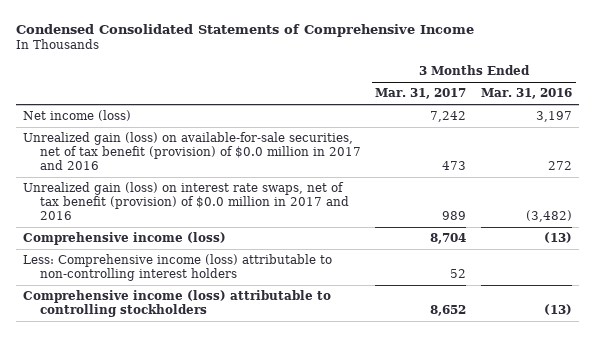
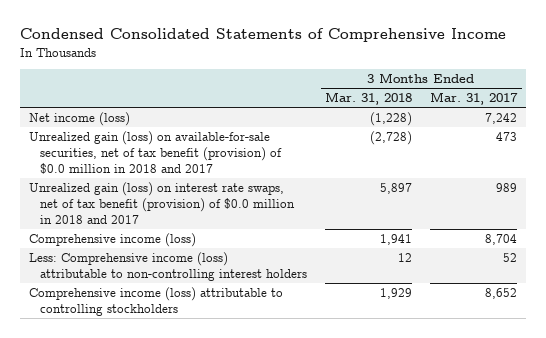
[481,88,573,100] Mar. 31, 2016 -> none
none -> [325,92,413,106] Mar. 31, 2018
[23,132,361,171] Unrealized gain (loss) on available-for-sale securities, net of tax benefit (provision) of $0.0 million in 2017 and 2016 -> [28,130,283,174] Unrealized gain (loss) on available-for-sale securities, net of tax benefit (provision) of $0.0 million in 2018 and 2017
[23,182,349,221] Unrealized gain (loss) on interest rate swaps, net of tax benefit (provision) of $0.0 million in 2017 and 2016 -> [28,181,296,224] Unrealized gain (loss) on interest rate swaps, net of tax benefit (provision) of $0.0 million in 2018 and 2017

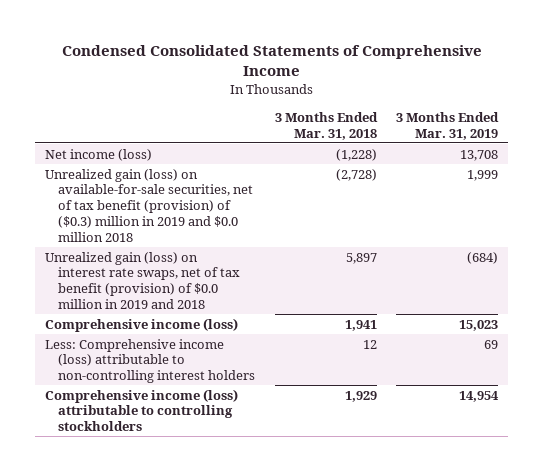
[430,92,519,106] Mar. 31, 2017 -> none
none -> [396,112,500,140] 3 Months Ended Mar. 31, 2019
[28,130,283,174] Unrealized gain (loss) on available-for-sale securities, net of tax benefit (provision) of $0.0 million in 2018 and 2017 -> [44,168,253,242] Unrealized gain (loss) on available-for-sale securities, net of tax benefit (provision) of ($0.3) million in 2019 and $0.0 million 2018
[28,181,296,224] Unrealized gain (loss) on interest rate swaps, net of tax benefit (provision) of $0.0 million in 2018 and 2017 -> [44,251,240,309] Unrealized gain (loss) on interest rate swaps, net of tax benefit (provision) of $0.0 million in 2019 and 2018

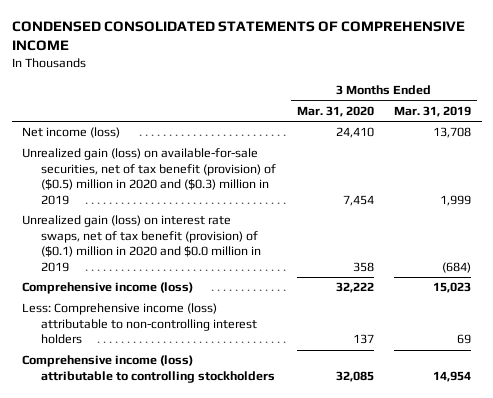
[61,44,482,77] Condensed Consolidated Statements of Comprehensive Income -> [11,21,465,52] CONDENSED CONSOLIDATED STATEMENTS OF COMPREHENSIVE INCOME
[274,112,378,140] 3 Months Ended Mar. 31, 2018 -> none
none -> [296,105,374,117] Mar. 31, 2020
[44,168,253,242] Unrealized gain (loss) on available-for-sale securities, net of tax benefit (provision) of ($0.3) million in 2019 and $0.0 million 2018 -> [22,148,276,205] Unrealized gain (loss) on available-for-sale securities, net of tax benefit (provision) of ($0.5) million in 2020 and ($0.3) million in 2019
[44,251,240,309] Unrealized gain (loss) on interest rate swaps, net of tax benefit (provision) of $0.0 million in 2019 and 2018 -> [22,215,261,272] Unrealized gain (loss) on interest rate swaps, net of tax benefit (provision) of ($0.1) million in 2020 and $0.0 million in 2019

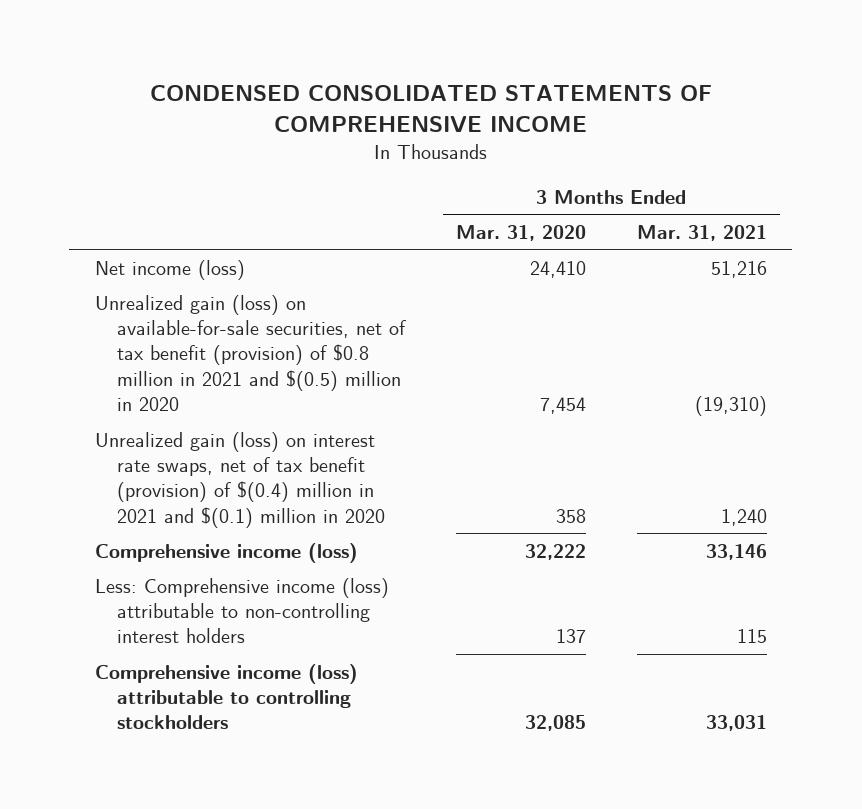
[394,105,472,117] Mar. 31, 2019 -> none
none -> [636,224,767,241] Mar. 31, 2021
[22,148,276,205] Unrealized gain (loss) on available-for-sale securities, net of tax benefit (provision) of ($0.5) million in 2020 and ($0.3) million in 2019 -> [94,294,406,412] Unrealized gain (loss) on available-for-sale securities, net of tax benefit (provision) of $0.8 million in 2021 and $(0.5) million in 2020
[22,215,261,272] Unrealized gain (loss) on interest rate swaps, net of tax benefit (provision) of ($0.1) million in 2020 and $0.0 million in 2019 -> [94,431,385,528] Unrealized gain (loss) on interest rate swaps, net of tax benefit (provision) of $(0.4) million in 2021 and $(0.1) million in 2020

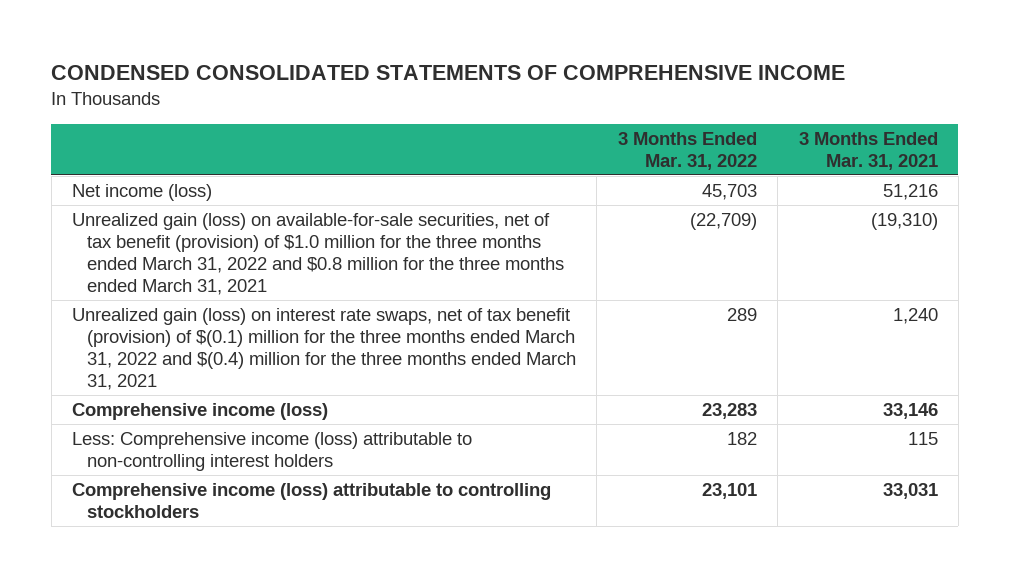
[455,224,586,241] Mar. 31, 2020 -> none
none -> [617,131,757,170] 3 Months Ended Mar. 31, 2022
[94,294,406,412] Unrealized gain (loss) on available-for-sale securities, net of tax benefit (provision) of $0.8 million in 2021 and $(0.5) million in 2020 -> [72,212,565,295] Unrealized gain (loss) on available-for-sale securities, net of tax benefit (provision) of $1.0 million for the three months ended March 31, 2022 and $0.8 million for the three months ended March 31, 2021
[94,431,385,528] Unrealized gain (loss) on interest rate swaps, net of tax benefit (provision) of $(0.4) million in 2021 and $(0.1) million in 2020 -> [72,307,577,390] Unrealized gain (loss) on interest rate swaps, net of tax benefit (provision) of $(0.1) million for the three months ended March 31, 2022 and $(0.4) million for the three months ended March 31, 2021

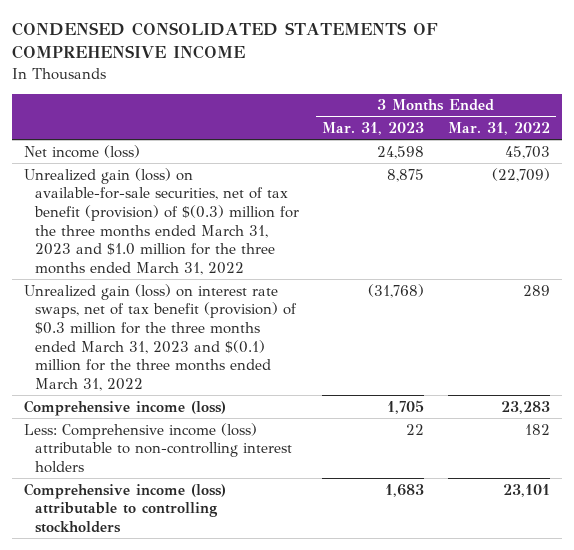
[798,131,938,170] 3 Months Ended Mar. 31, 2021 -> none
none -> [322,121,425,135] Mar. 31, 2023
[72,212,565,295] Unrealized gain (loss) on available-for-sale securities, net of tax benefit (provision) of $1.0 million for the three months ended March 31, 2022 and $0.8 million for the three months ended March 31, 2021 -> [23,167,299,275] Unrealized gain (loss) on available-for-sale securities, net of tax benefit (provision) of $(0.3) million for the three months ended March 31, 2023 and $1.0 million for the three months ended March 31, 2022
[72,307,577,390] Unrealized gain (loss) on interest rate swaps, net of tax benefit (provision) of $(0.1) million for the three months ended March 31, 2022 and $(0.4) million for the three months ended March 31, 2021 -> [23,283,297,391] Unrealized gain (loss) on interest rate swaps, net of tax benefit (provision) of $0.3 million for the three months ended March 31, 2023 and $(0.1) million for the three months ended March 31, 2022

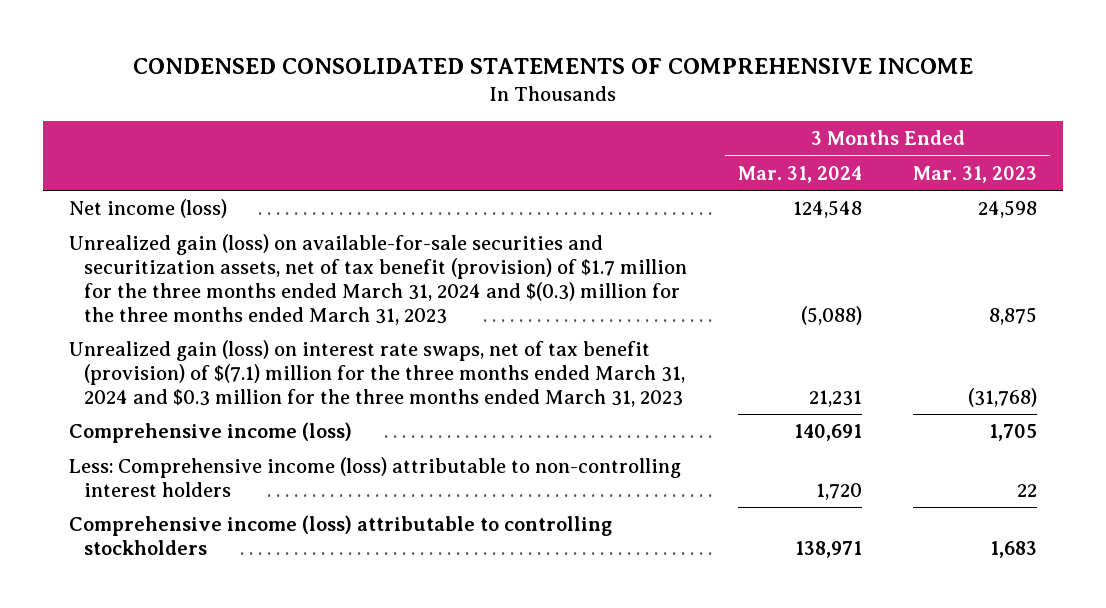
[447,121,550,135] Mar. 31, 2022 -> none
none -> [737,165,862,183] Mar. 31, 2024
[23,167,299,275] Unrealized gain (loss) on available-for-sale securities, net of tax benefit (provision) of $(0.3) million for the three months ended March 31, 2023 and $1.0 million for the three months ended March 31, 2022 -> [68,234,687,325] Unrealized gain (loss) on available-for-sale securities and securitization assets, net of tax benefit (provision) of $1.7 million for the three months ended March 31, 2024 and $(0.3) million for the three months ended March 31, 2023
[23,283,297,391] Unrealized gain (loss) on interest rate swaps, net of tax benefit (provision) of $0.3 million for the three months ended March 31, 2023 and $(0.1) million for the three months ended March 31, 2022 -> [68,340,685,407] Unrealized gain (loss) on interest rate swaps, net of tax benefit (provision) of $(7.1) million for the three months ended March 31, 2024 and $0.3 million for the three months ended March 31, 2023

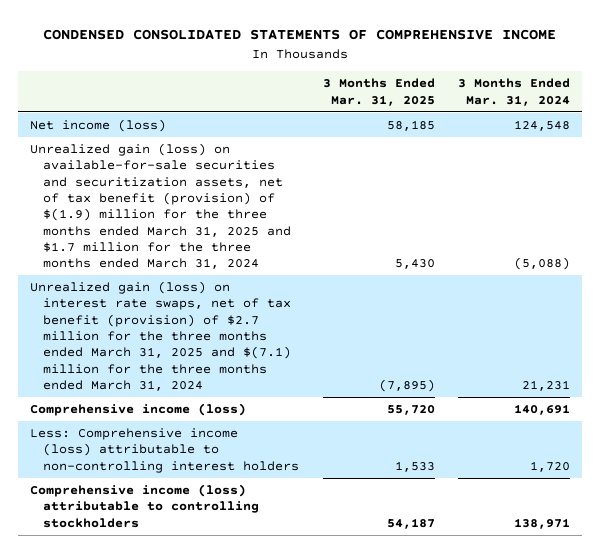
[913,165,1038,183] Mar. 31, 2023 -> none
none -> [322,78,435,106] 3 Months Ended Mar. 31, 2025
[68,234,687,325] Unrealized gain (loss) on available-for-sale securities and securitization assets, net of tax benefit (provision) of $1.7 million for the three months ended March 31, 2024 and $(0.3) million for the three months ended March 31, 2023 -> [30,143,291,270] Unrealized gain (loss) on available-for-sale securities and securitization assets, net of tax benefit (provision) of $(1.9) million for the three months ended March 31, 2025 and $1.7 million for the three months ended March 31, 2024
[68,340,685,407] Unrealized gain (loss) on interest rate swaps, net of tax benefit (provision) of $(7.1) million for the three months ended March 31, 2024 and $0.3 million for the three months ended March 31, 2023 -> [30,281,291,391] Unrealized gain (loss) on interest rate swaps, net of tax benefit (provision) of $2.7 million for the three months ended March 31, 2025 and $(7.1) million for the three months ended March 31, 2024

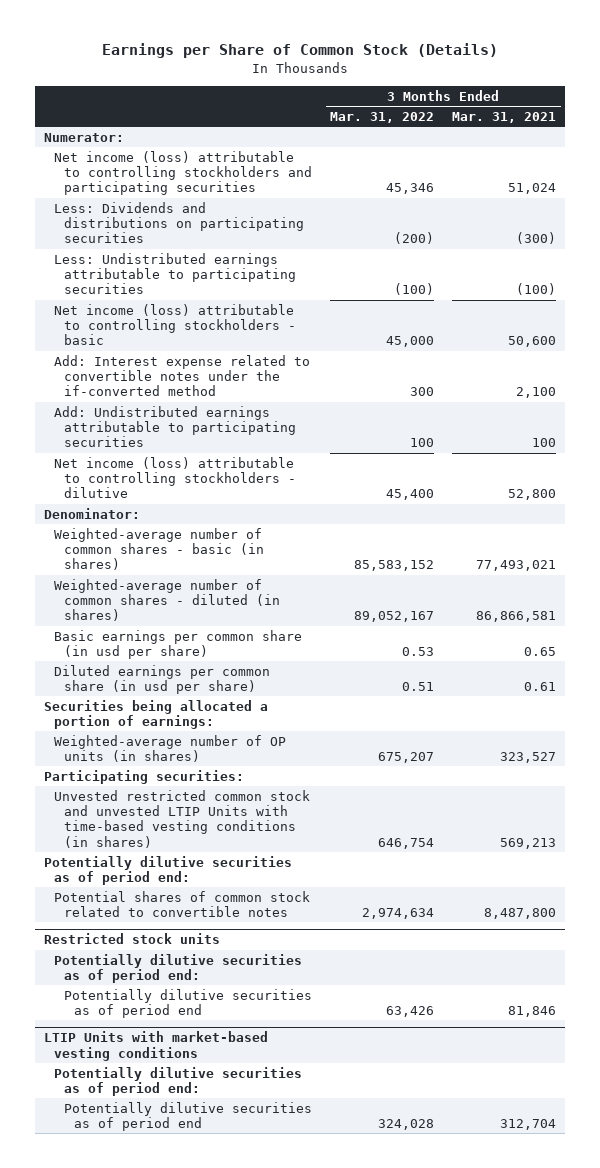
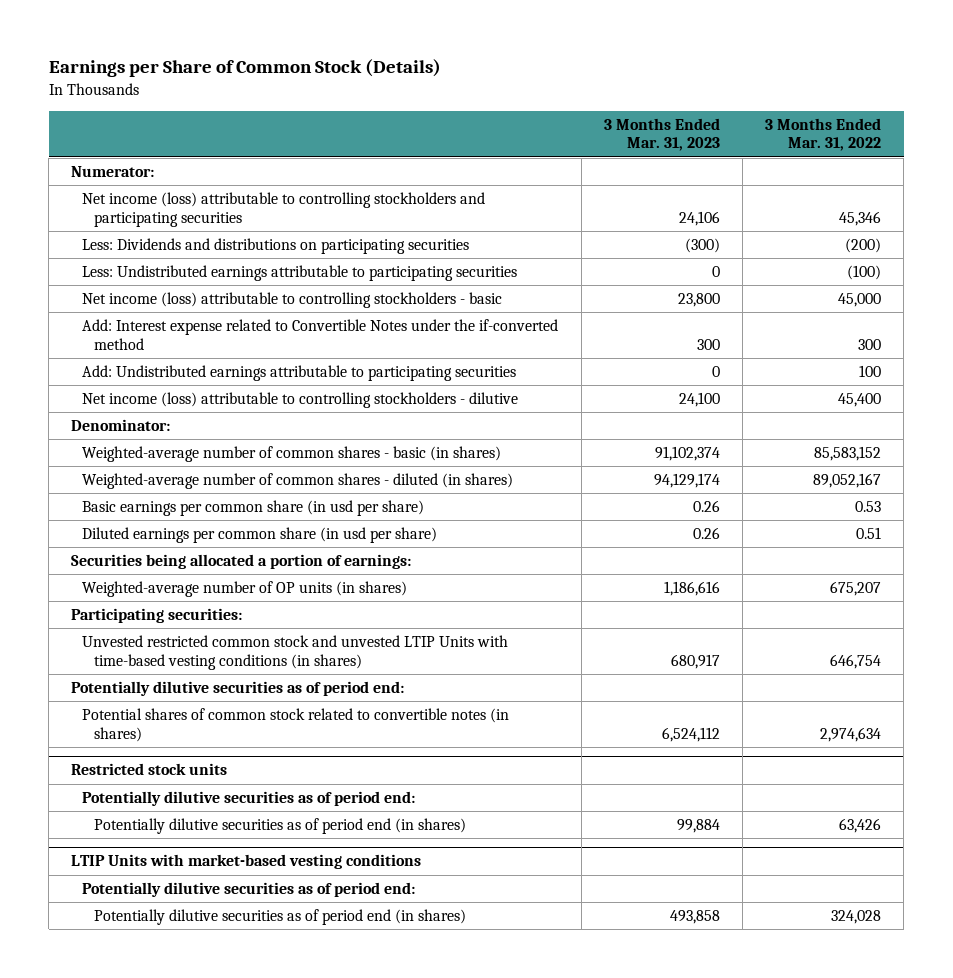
[452,112,557,124] Mar. 31, 2021 -> none
none -> [603,117,720,152] 3 Months Ended Mar. 31, 2023
[54,354,311,397] Add: Interest expense related to convertible notes under the if-converted method -> [82,319,559,350] Add: Interest expense related to Convertible Notes under the if-converted method
[54,890,311,918] Potential shares of common stock related to convertible notes -> [82,708,510,742] Potential shares of common stock related to convertible notes (in shares)
[64,988,313,1019] Potentially dilutive securities as of period end -> [93,818,466,835] Potentially dilutive securities as of period end (in shares)
[64,1101,313,1132] Potentially dilutive securities as of period end -> [93,909,466,926] Potentially dilutive securities as of period end (in shares)

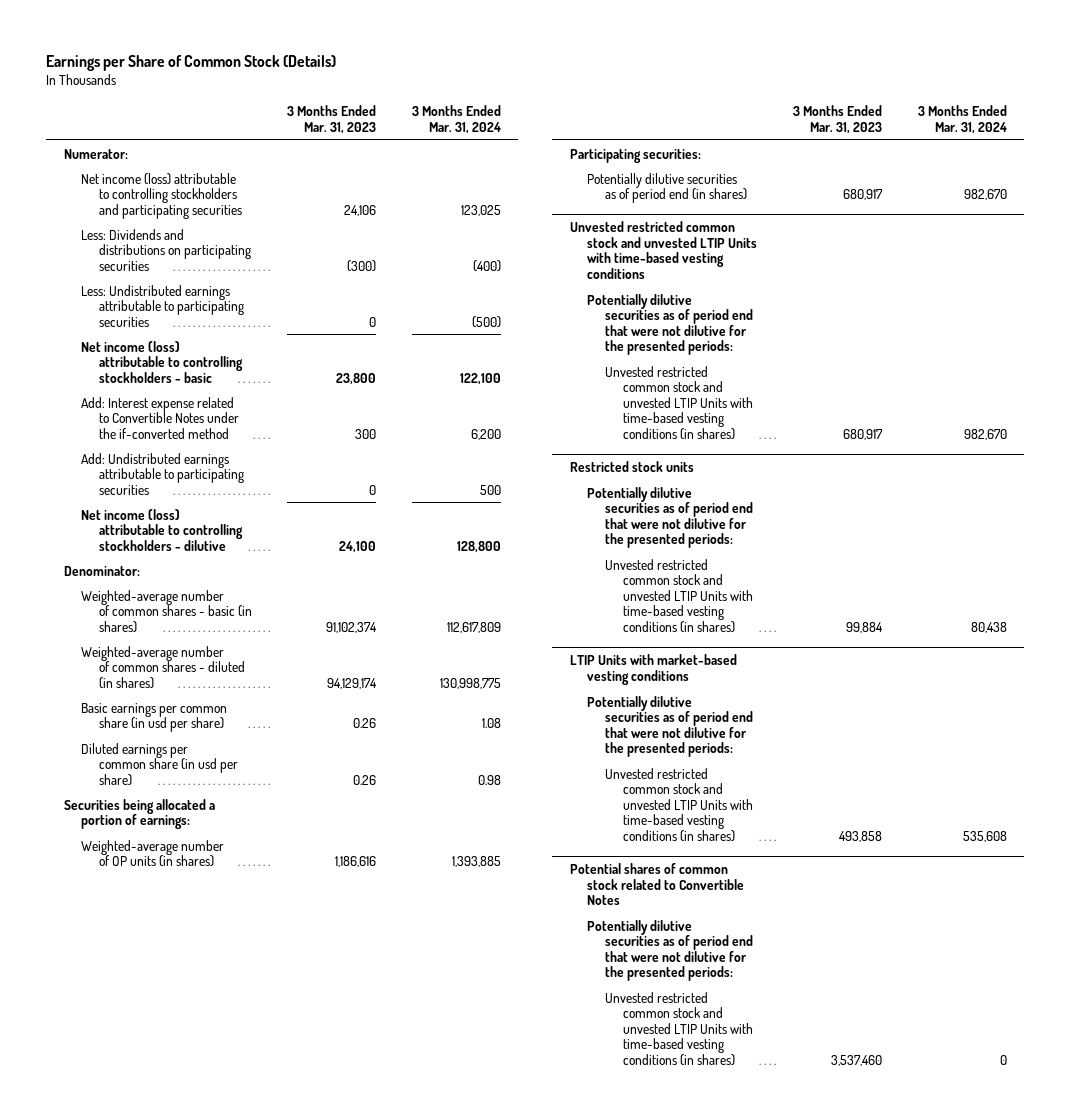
[765,117,882,152] 3 Months Ended Mar. 31, 2022 -> none
none -> [411,105,501,134] 3 Months Ended Mar. 31, 2024
none -> [587,172,748,204] Potentially dilutive securities as of period end (in shares)
none -> [569,221,758,279] Unvested restricted common stock and unvested LTIP Units with time-based vesting conditions
none -> [587,293,754,356] Potentially dilutive securities as of period end that were not dilutive for the presented periods:
[71,681,405,697] Potentially dilutive securities as of period end: -> none
[82,708,510,742] Potential shares of common stock related to convertible notes (in shares) -> none
[82,791,416,807] Potentially dilutive securities as of period end: -> [587,486,754,549] Potentially dilutive securities as of period end that were not dilutive for the presented periods:
[93,818,466,835] Potentially dilutive securities as of period end (in shares) -> [605,558,753,633] Unvested restricted common stock and unvested LTIP Units with time-based vesting conditions (in shares)
[82,882,416,898] Potentially dilutive securities as of period end: -> [587,695,754,758] Potentially dilutive securities as of period end that were not dilutive for the presented periods:
[93,909,466,926] Potentially dilutive securities as of period end (in shares) -> [605,767,753,842] Unvested restricted common stock and unvested LTIP Units with time-based vesting conditions (in shares)
none -> [569,863,745,906] Potential shares of common stock related to Convertible Notes
none -> [587,919,754,982] Potentially dilutive securities as of period end that were not dilutive for the presented periods:
none -> [605,991,753,1066] Unvested restricted common stock and unvested LTIP Units with time-based vesting conditions (in shares)

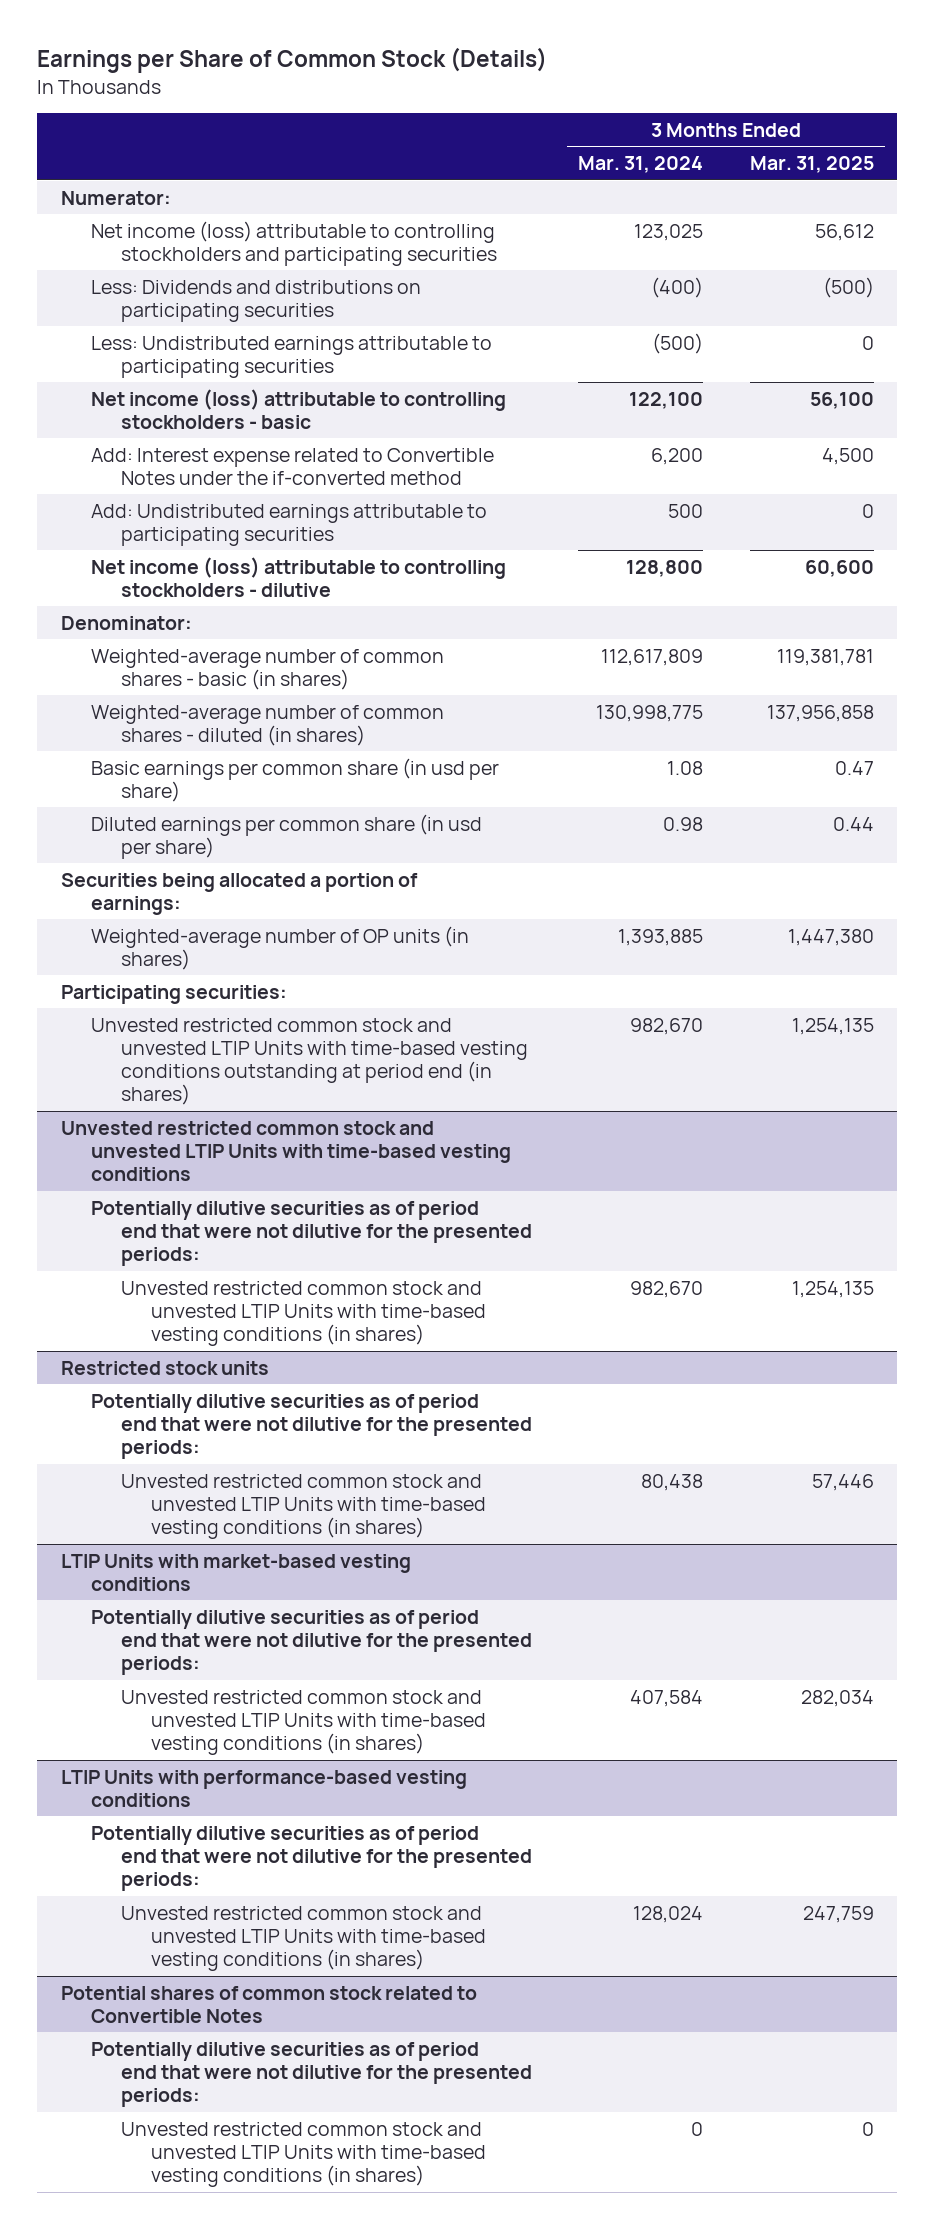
[287,105,377,134] 3 Months Ended Mar. 31, 2023 -> none
none -> [749,156,874,174] Mar. 31, 2025
[587,172,748,204] Potentially dilutive securities as of period end (in shares) -> [90,1017,528,1105] Unvested restricted common stock and unvested LTIP Units with time-based vesting conditions outstanding at period end (in shares)
[962,830,1007,842] 535,608 -> [630,1689,704,1707] 407,584
none -> [60,1769,467,1807] LTIP Units with performance-based vesting conditions
none -> [90,1825,532,1891] Potentially dilutive securities as of period end that were not dilutive for the presented periods:
none -> [120,1905,486,1971] Unvested restricted common stock and unvested LTIP Units with time-based vesting conditions (in shares)

